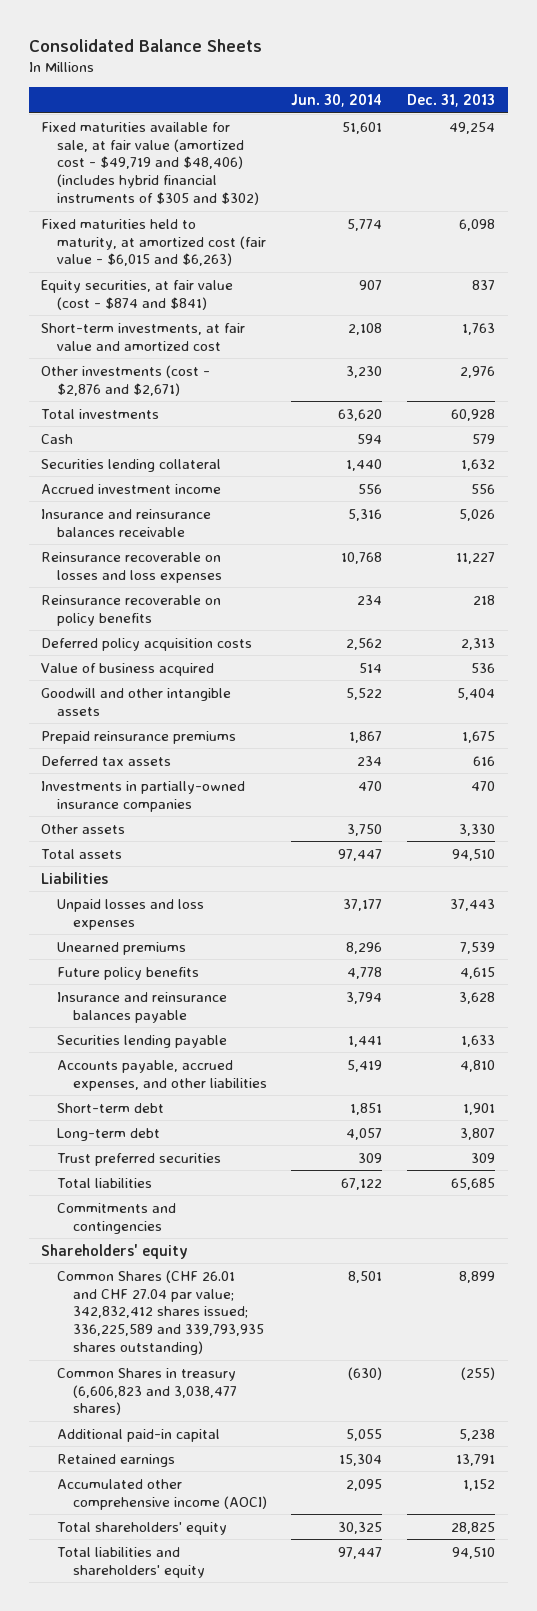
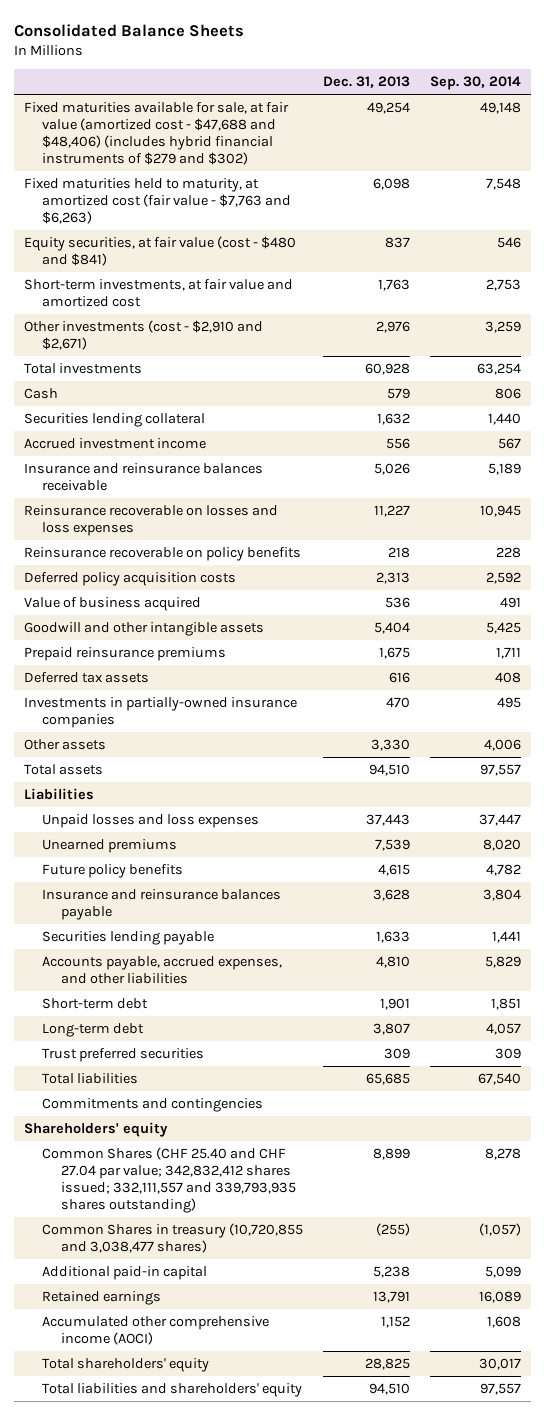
[291,94,383,108] Jun. 30, 2014 -> none
none -> [429,76,521,91] Sep. 30, 2014
[41,121,259,206] Fixed maturities available for sale, at fair value (amortized cost - $49,719 and $48,406) (includes hybrid financial instruments of $305 and $302) -> [23,102,289,165] Fixed maturities available for sale, at fair value (amortized cost - $47,688 and $48,406) (includes hybrid financial instruments of $279 and $302)
[41,218,266,267] Fixed maturities held to maturity, at amortized cost (fair value - $6,015 and $6,263) -> [23,178,292,224] Fixed maturities held to maturity, at amortized cost (fair value - $7,763 and $6,263)
[41,279,234,310] Equity securities, at fair value (cost - $874 and $841) -> [23,236,296,266] Equity securities, at fair value (cost - $480 and $841)
[41,364,211,396] Other investments (cost - $2,876 and $2,671) -> [23,320,263,350] Other investments (cost - $2,910 and $2,671)
[56,1269,264,1356] Common Shares (CHF 26.01 and CHF 27.04 par value; 342,832,412 shares issued; 336,225,589 and 339,793,935 shares outstanding) -> [42,1147,296,1213] Common Shares (CHF 25.40 and CHF 27.04 par value; 342,832,412 shares issued; 332,111,557 and 339,793,935 shares outstanding)
[56,1367,237,1416] Common Shares in treasury (6,606,823 and 3,038,477 shares) -> [42,1223,304,1253] Common Shares in treasury (10,720,855 and 3,038,477 shares)

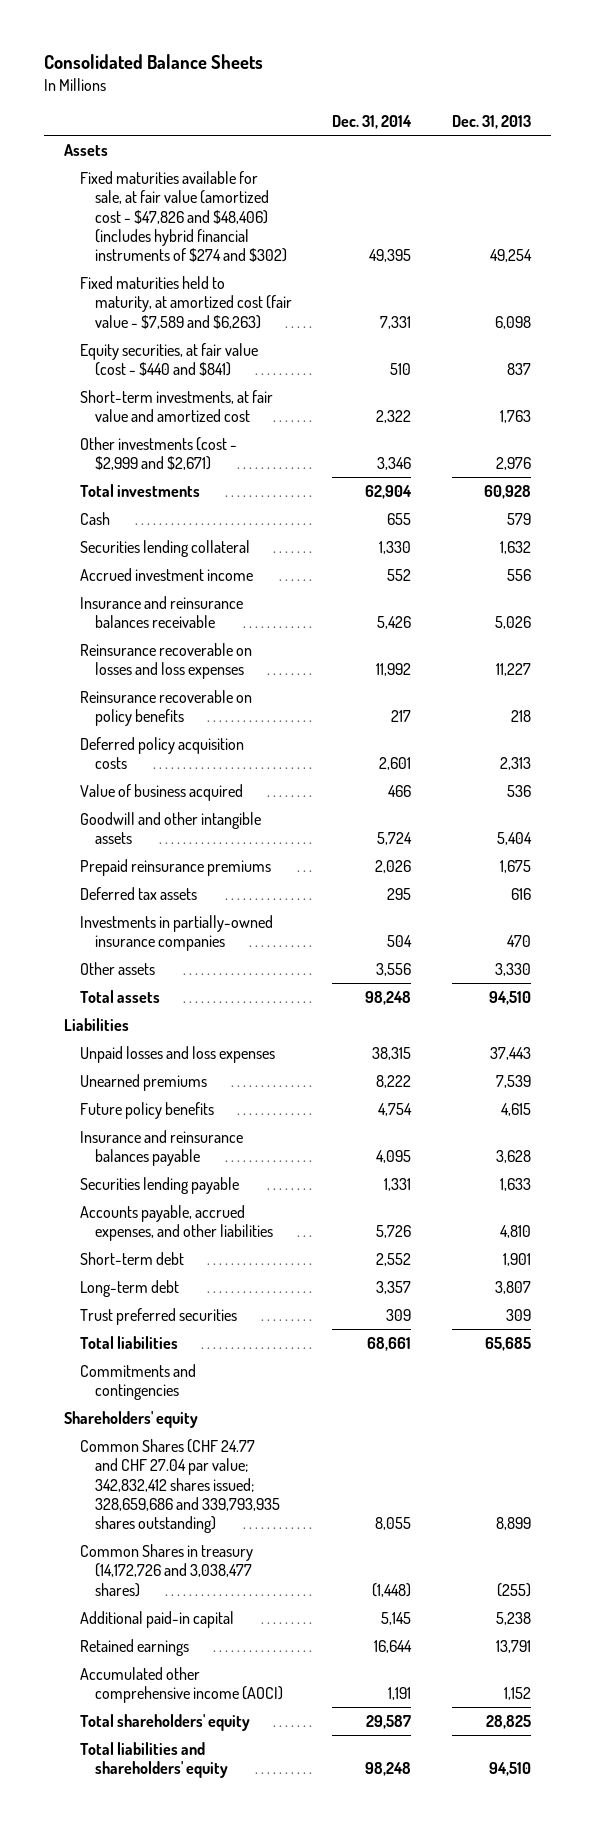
[429,76,521,91] Sep. 30, 2014 -> none
none -> [332,114,413,129] Dec. 31, 2014
none -> [64,143,109,156] Assets
[23,102,289,165] Fixed maturities available for sale, at fair value (amortized cost - $47,688 and $48,406) (includes hybrid financial instruments of $279 and $302) -> [79,170,288,263] Fixed maturities available for sale, at fair value (amortized cost - $47,826 and $48,406) (includes hybrid financial instruments of $274 and $302)
[23,178,292,224] Fixed maturities held to maturity, at amortized cost (fair value - $7,763 and $6,263) -> [79,275,293,329] Fixed maturities held to maturity, at amortized cost (fair value - $7,589 and $6,263)
[23,236,296,266] Equity securities, at fair value (cost - $480 and $841) -> [79,342,258,377] Equity securities, at fair value (cost - $440 and $841)
[23,320,263,350] Other investments (cost - $2,910 and $2,671) -> [79,436,237,471] Other investments (cost - $2,999 and $2,671)
[42,1147,296,1213] Common Shares (CHF 25.40 and CHF 27.04 par value; 342,832,412 shares issued; 332,111,557 and 339,793,935 shares outstanding) -> [79,1438,281,1534] Common Shares (CHF 24.77 and CHF 27.04 par value; 342,832,412 shares issued; 328,659,686 and 339,793,935 shares outstanding)
[42,1223,304,1253] Common Shares in treasury (10,720,855 and 3,038,477 shares) -> [79,1543,253,1597] Common Shares in treasury (14,172,726 and 3,038,477 shares)

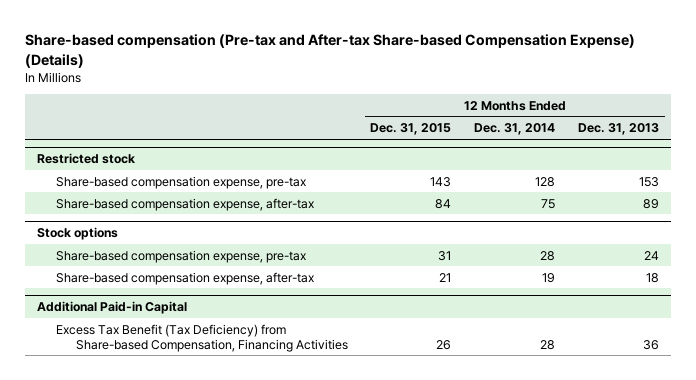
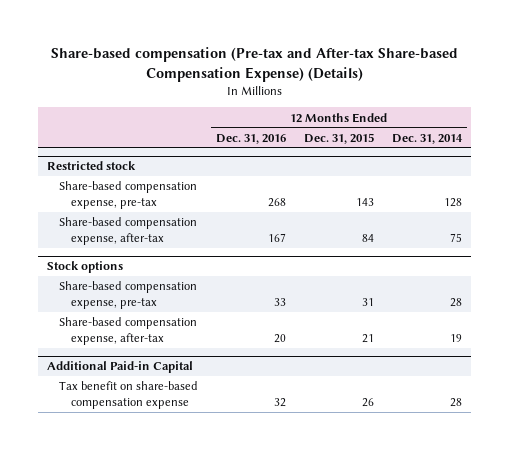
[578,123,660,136] Dec. 31, 2013 -> none
none -> [215,133,286,144] Dec. 31, 2016
[56,323,348,352] Excess Tax Benefit (Tax Deficiency) from Share-based Compensation, Financing Activities -> [58,381,198,410] Tax benefit on share-based compensation expense

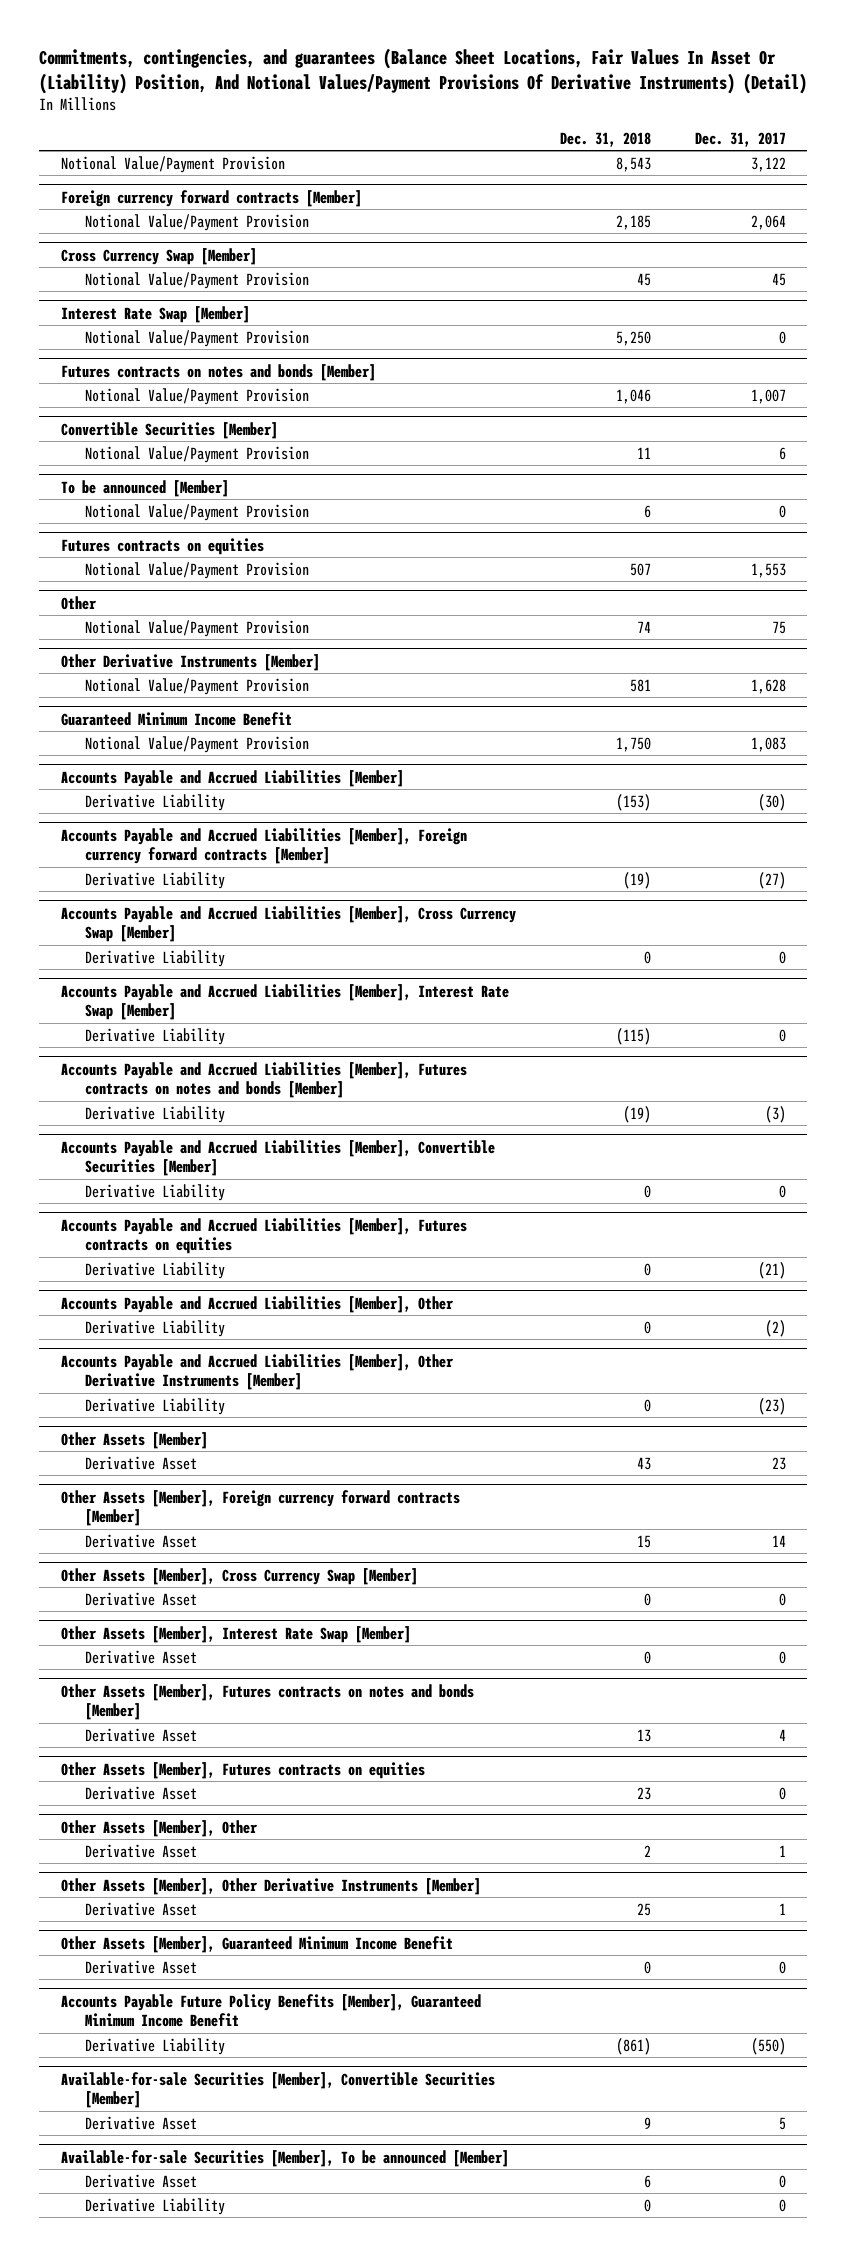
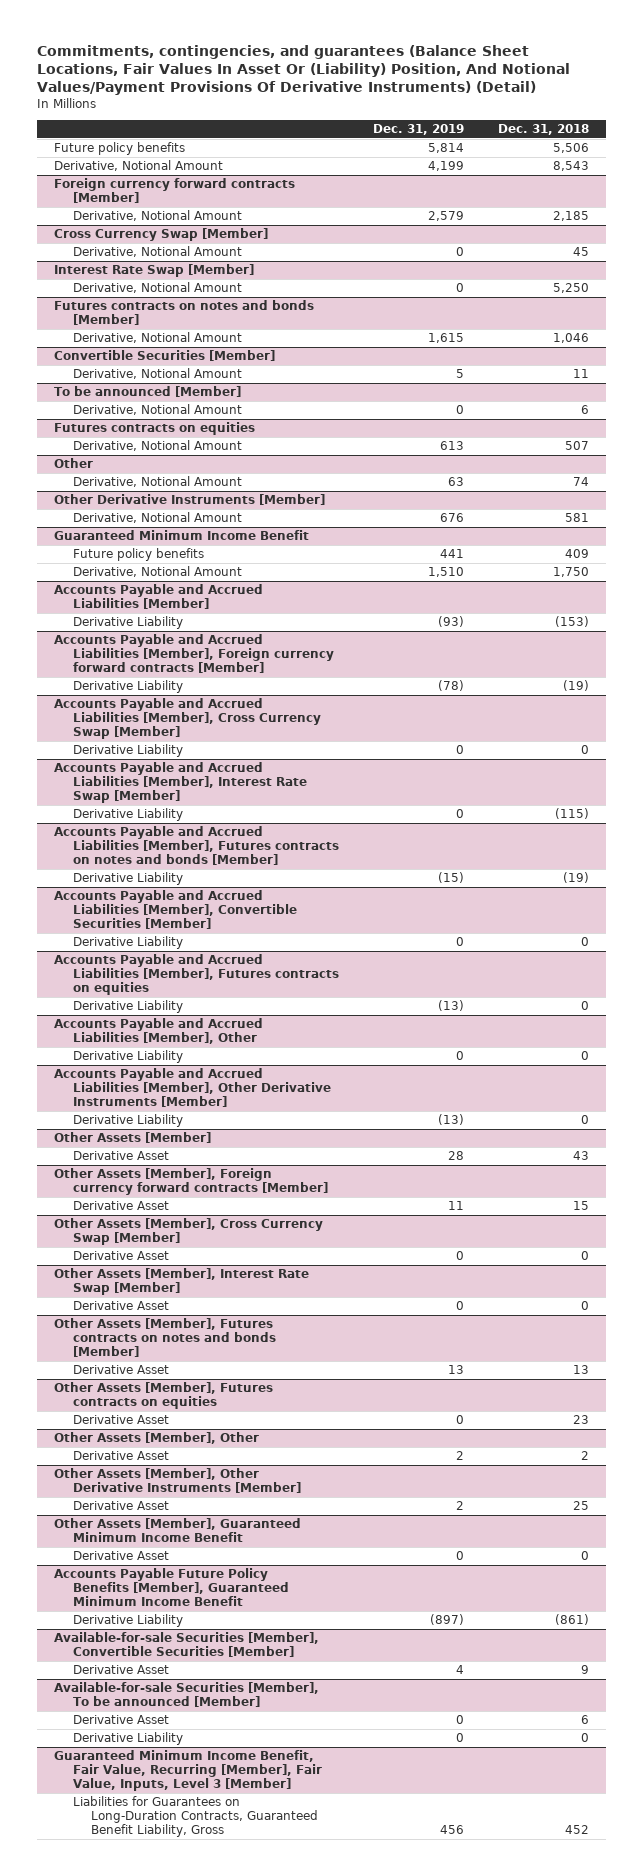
[694,131,786,147] Dec. 31, 2017 -> none
none -> [372,124,464,136] Dec. 31, 2019
none -> [54,142,186,156] Future policy benefits
[60,155,285,173] Notional Value/Payment Provision -> [54,160,224,172] Derivative, Notional Amount
[84,213,309,231] Notional Value/Payment Provision -> [72,210,242,222] Derivative, Notional Amount
[84,271,309,289] Notional Value/Payment Provision -> none
none -> [72,246,242,258] Derivative, Notional Amount
[84,329,309,347] Notional Value/Payment Provision -> [72,282,242,294] Derivative, Notional Amount
[84,387,309,405] Notional Value/Payment Provision -> [72,332,242,344] Derivative, Notional Amount
[84,445,309,463] Notional Value/Payment Provision -> none
none -> [72,368,242,380] Derivative, Notional Amount
[84,503,309,521] Notional Value/Payment Provision -> none
none -> [72,404,242,416] Derivative, Notional Amount
[84,561,309,579] Notional Value/Payment Provision -> none
none -> [72,440,242,452] Derivative, Notional Amount
[84,619,309,637] Notional Value/Payment Provision -> none
none -> [72,476,242,488] Derivative, Notional Amount
[84,677,309,695] Notional Value/Payment Provision -> [72,512,242,524] Derivative, Notional Amount
none -> [72,548,204,562] Future policy benefits
[84,735,309,753] Notional Value/Payment Provision -> [72,566,242,578] Derivative, Notional Amount
none -> [54,1750,322,1792] Guaranteed Minimum Income Benefit, Fair Value, Recurring [Member], Fair Value, Inputs, Level 3 [Member]
none -> [72,1796,319,1838] Liabilities for Guarantees on Long-Duration Contracts, Guaranteed Benefit Liability, Gross

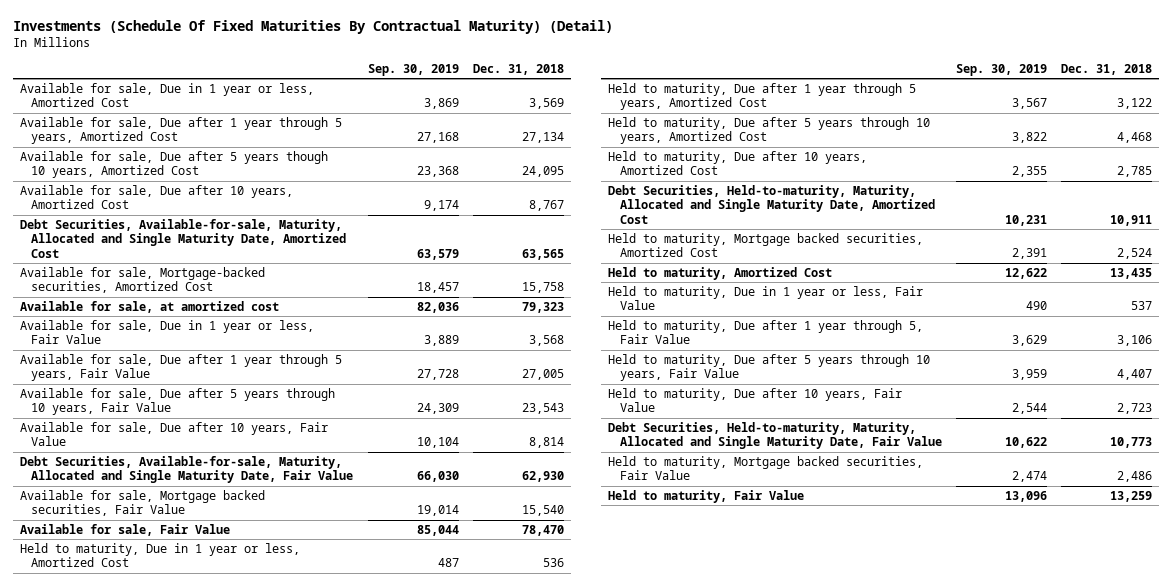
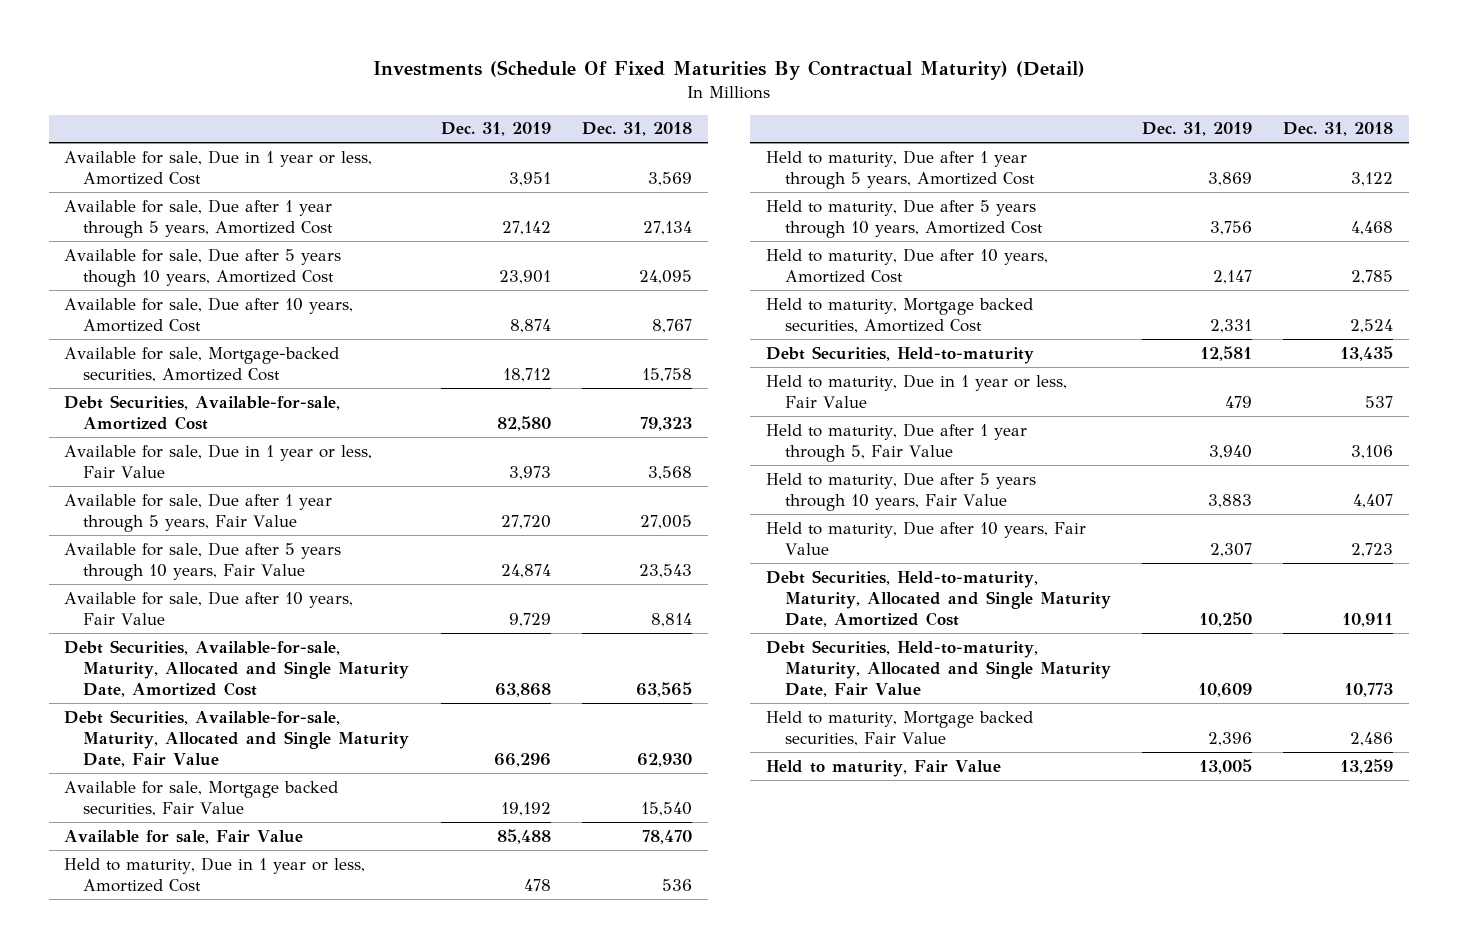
[367,64,459,77] Sep. 30, 2019 -> none
none -> [440,122,551,137] Dec. 31, 2019
[19,300,279,313] Available for sale, at amortized cost -> [64,394,341,430] Debt Securities, Available-for-sale, Amortized Cost
[19,218,347,258] Debt Securities, Available-for-sale, Maturity, Allocated and Single Maturity Date, Amortized Cost -> [64,639,410,697] Debt Securities, Available-for-sale, Maturity, Allocated and Single Maturity Date, Amortized Cost
[607,266,832,280] Held to maturity, Amortized Cost -> [765,345,1034,364] Debt Securities, Held-to-maturity
[607,184,935,224] Debt Securities, Held-to-maturity, Maturity, Allocated and Single Maturity Date, Amortized Cost -> [765,569,1111,627] Debt Securities, Held-to-maturity, Maturity, Allocated and Single Maturity Date, Amortized Cost

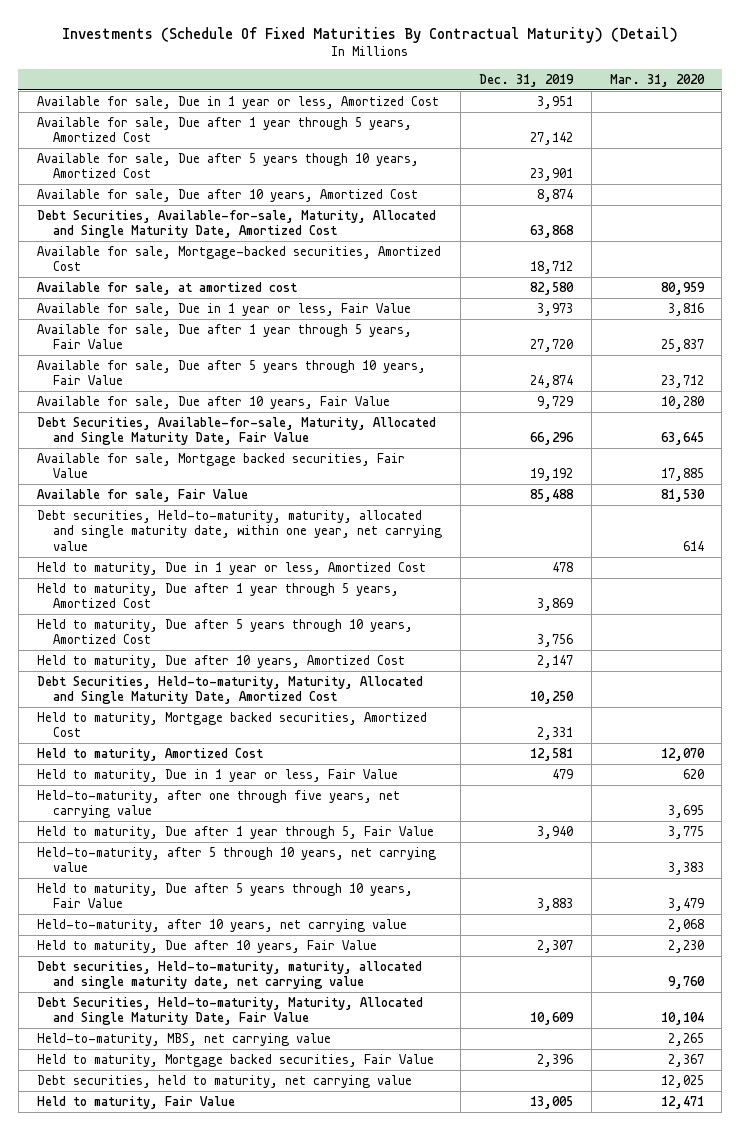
[581,122,692,137] Dec. 31, 2018 -> none
none -> [609,73,705,87] Mar. 31, 2020
[64,639,410,697] Debt Securities, Available-for-sale, Maturity, Allocated and Single Maturity Date, Amortized Cost -> [36,209,436,239] Debt Securities, Available-for-sale, Maturity, Allocated and Single Maturity Date, Amortized Cost
[64,394,341,430] Debt Securities, Available-for-sale, Amortized Cost -> [36,281,297,295] Available for sale, at amortized cost
none -> [36,509,443,552] Debt securities, Held-to-maturity, maturity, allocated and single maturity date, within one year, net carrying value
[765,569,1111,627] Debt Securities, Held-to-maturity, Maturity, Allocated and Single Maturity Date, Amortized Cost -> [36,675,423,705] Debt Securities, Held-to-maturity, Maturity, Allocated and Single Maturity Date, Amortized Cost
[765,345,1034,364] Debt Securities, Held-to-maturity -> [36,747,263,761] Held to maturity, Amortized Cost
none -> [36,789,400,819] Held-to-maturity, after one through five years, net carrying value
none -> [36,846,436,873] Held-to-maturity, after 5 through 10 years, net carrying value
none -> [36,918,407,932] Held-to-maturity, after 10 years, net carrying value
none -> [36,960,422,990] Debt securities, Held-to-maturity, maturity, allocated and single maturity date, net carrying value
none -> [36,1032,331,1046] Held-to-maturity, MBS, net carrying value
none -> [36,1074,412,1088] Debt securities, held to maturity, net carrying value

